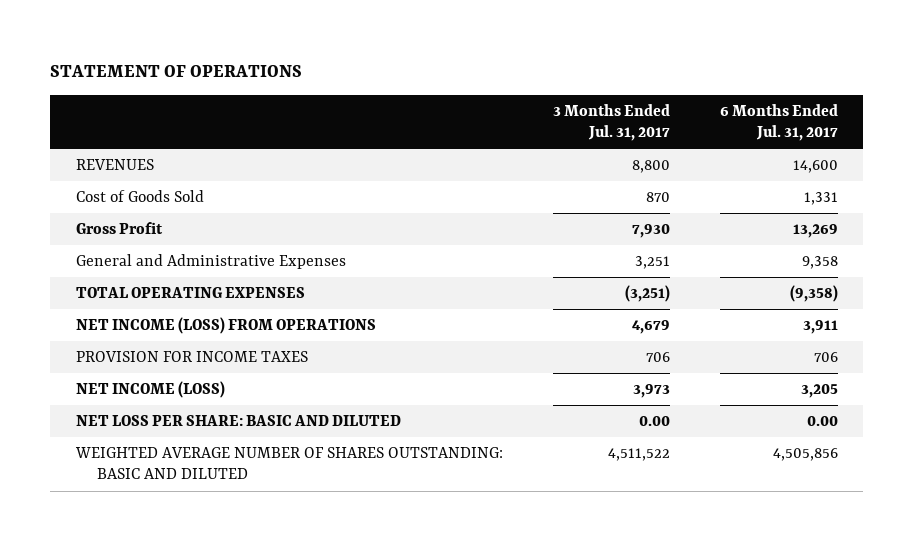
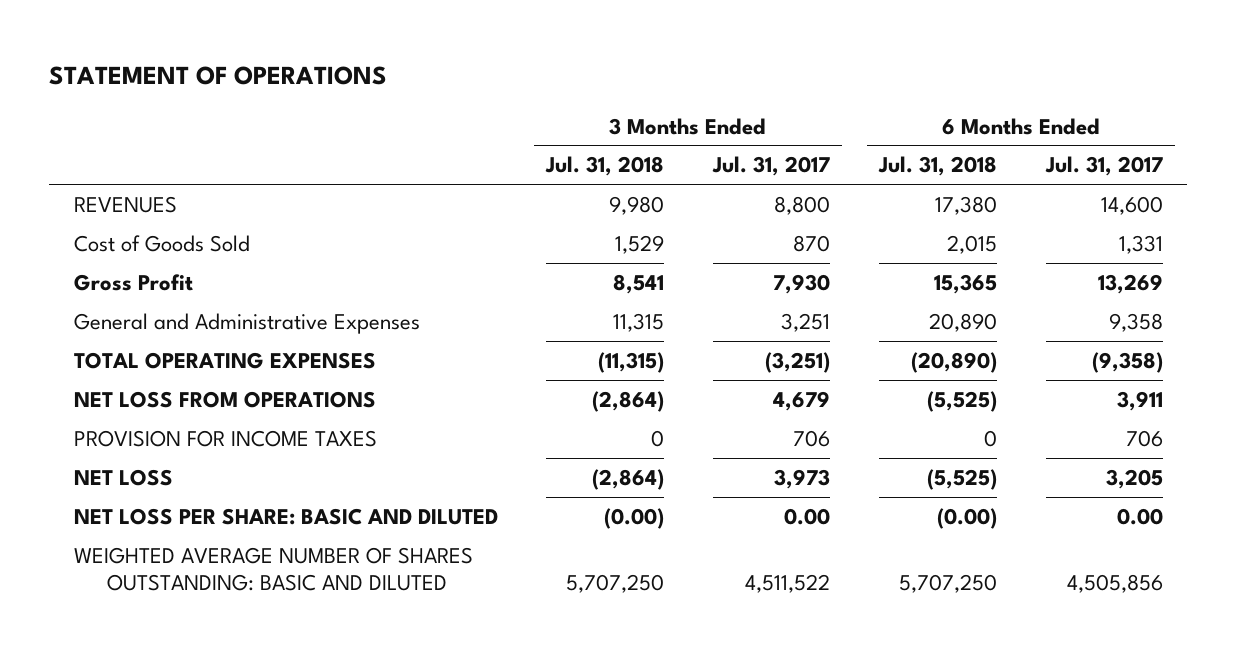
none -> [545,156,665,177] Jul. 31, 2018
none -> [877,156,997,177] Jul. 31, 2018
[75,317,376,335] NET INCOME (LOSS) FROM OPERATIONS -> [73,390,376,408] NET LOSS FROM OPERATIONS
[75,381,225,399] NET INCOME (LOSS) -> [73,468,173,486] NET LOSS

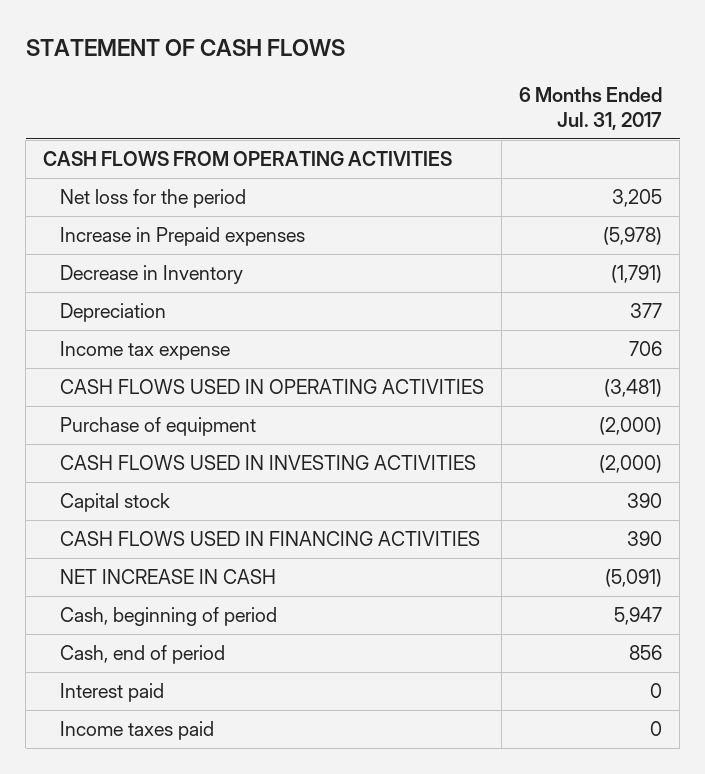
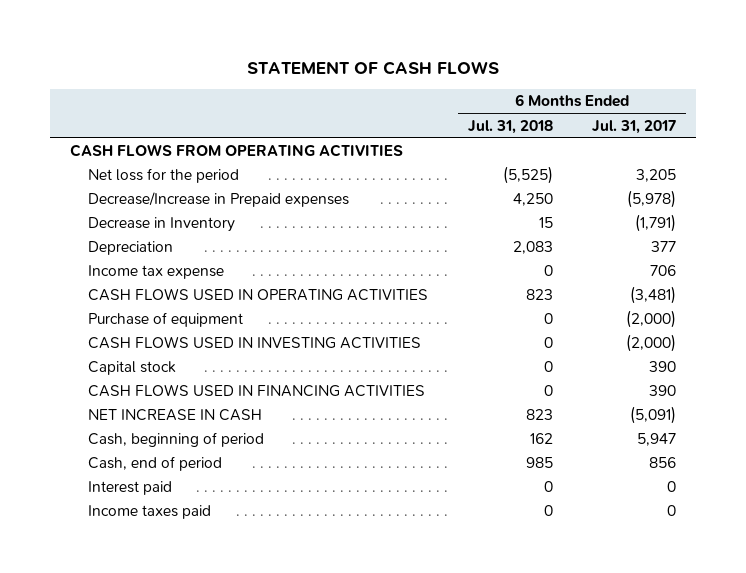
none -> [467,119,553,134] Jul. 31, 2018
[59,226,305,246] Increase in Prepaid expenses -> [87,192,349,208] Decrease/Increase in Prepaid expenses

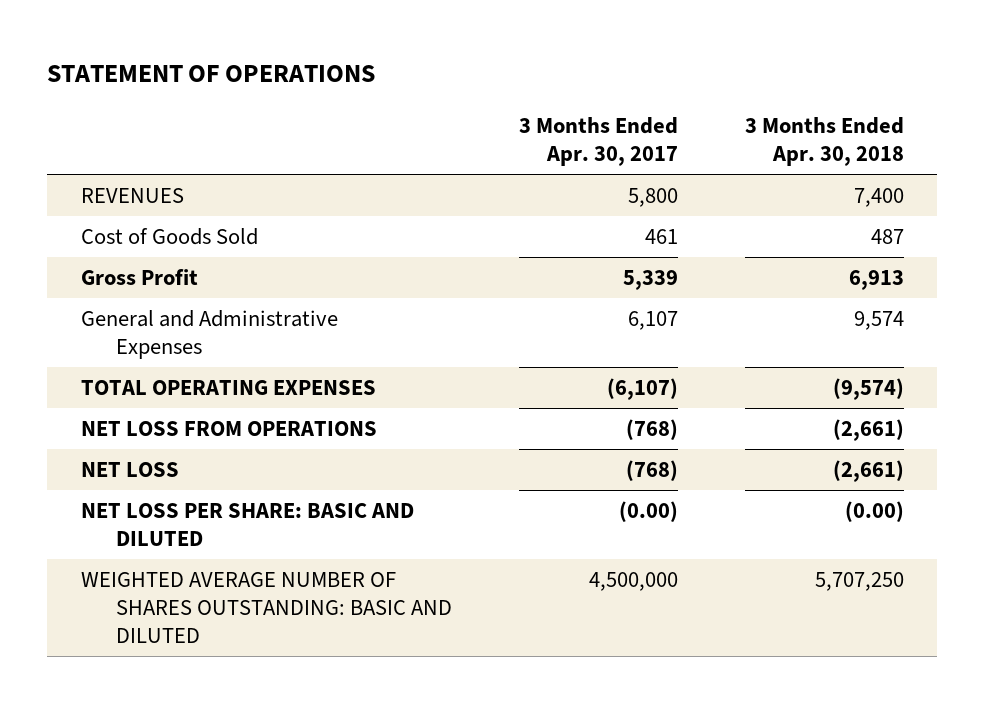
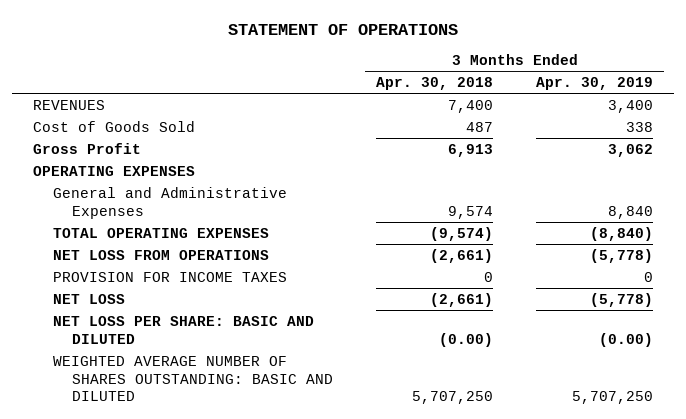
[518,116,678,167] 3 Months Ended Apr. 30, 2017 -> none
none -> [535,77,653,91] Apr. 30, 2019
none -> [33,165,196,176] OPERATING EXPENSES
none -> [52,271,287,282] PROVISION FOR INCOME TAXES

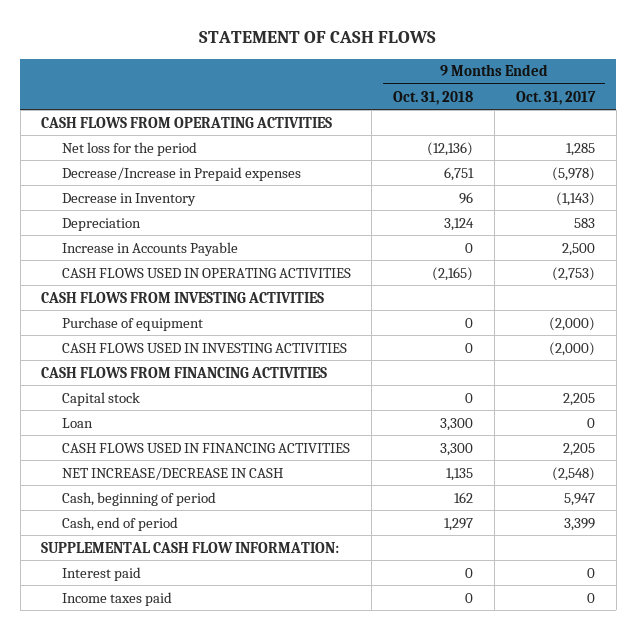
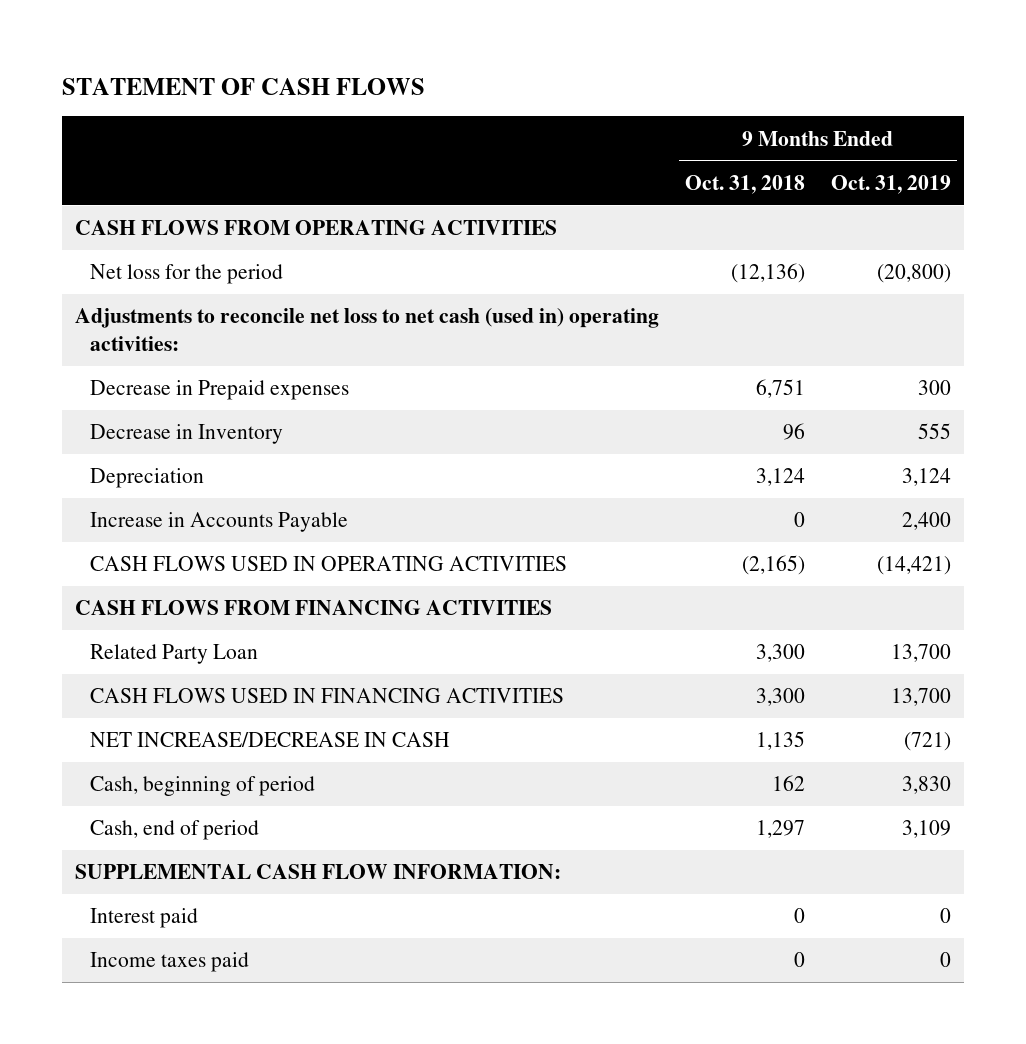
[515,90,596,105] Oct. 31, 2017 -> none
none -> [830,174,951,194] Oct. 31, 2019
none -> [75,308,660,351] Adjustments to reconcile net loss to net cash (used in) operating activities:
[61,166,301,181] Decrease/Increase in Prepaid expenses -> [90,380,350,401] Decrease in Prepaid expenses
[41,291,325,303] CASH FLOWS FROM INVESTING ACTIVITIES -> none
[61,316,203,331] Purchase of equipment -> none
[61,342,347,353] CASH FLOWS USED IN INVESTING ACTIVITIES -> none
[61,391,140,406] Capital stock -> none
[61,417,93,428] Loan -> [90,644,259,665] Related Party Loan

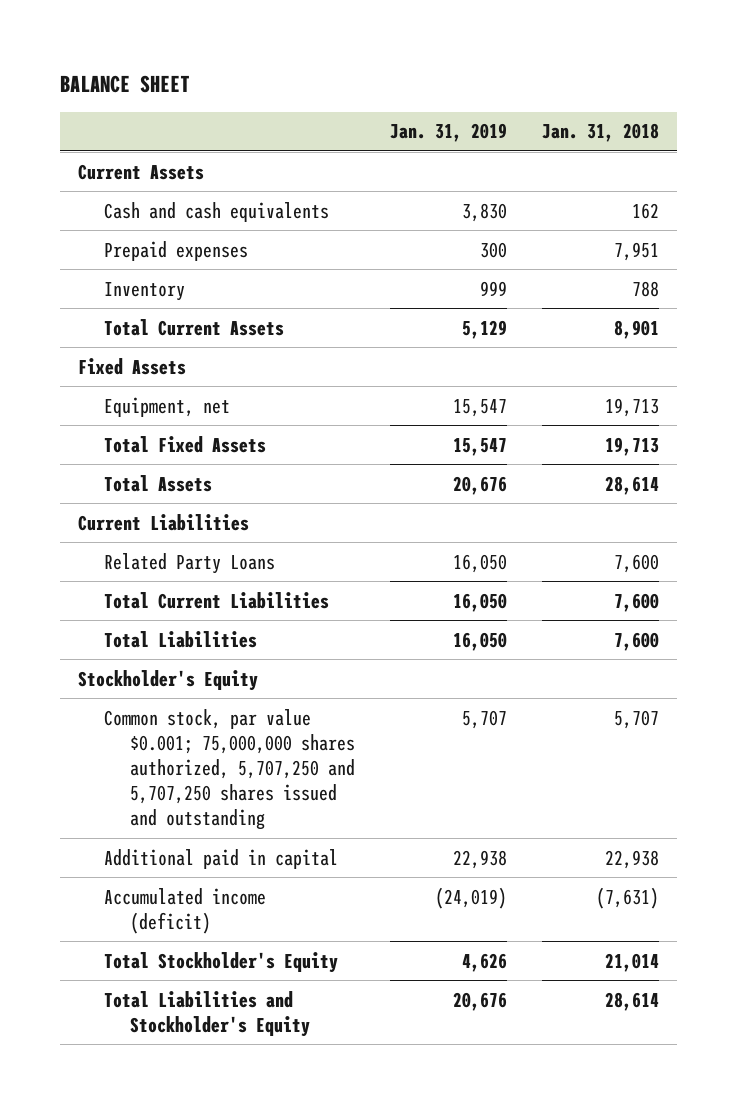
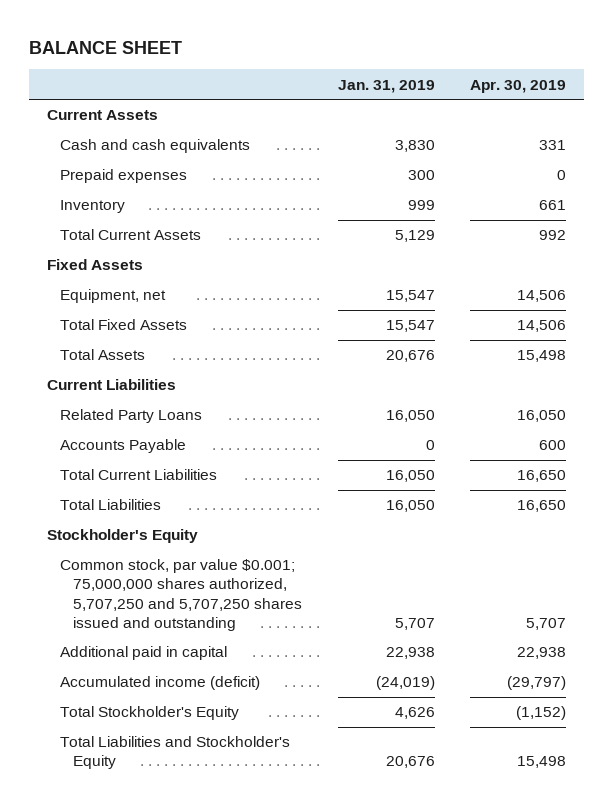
[542,123,660,143] Jan. 31, 2018 -> none
none -> [470,79,567,93] Apr. 30, 2019
none -> [60,439,187,454] Accounts Payable

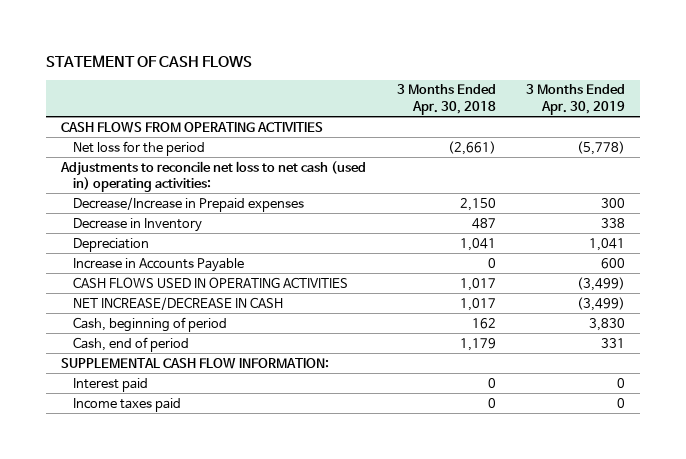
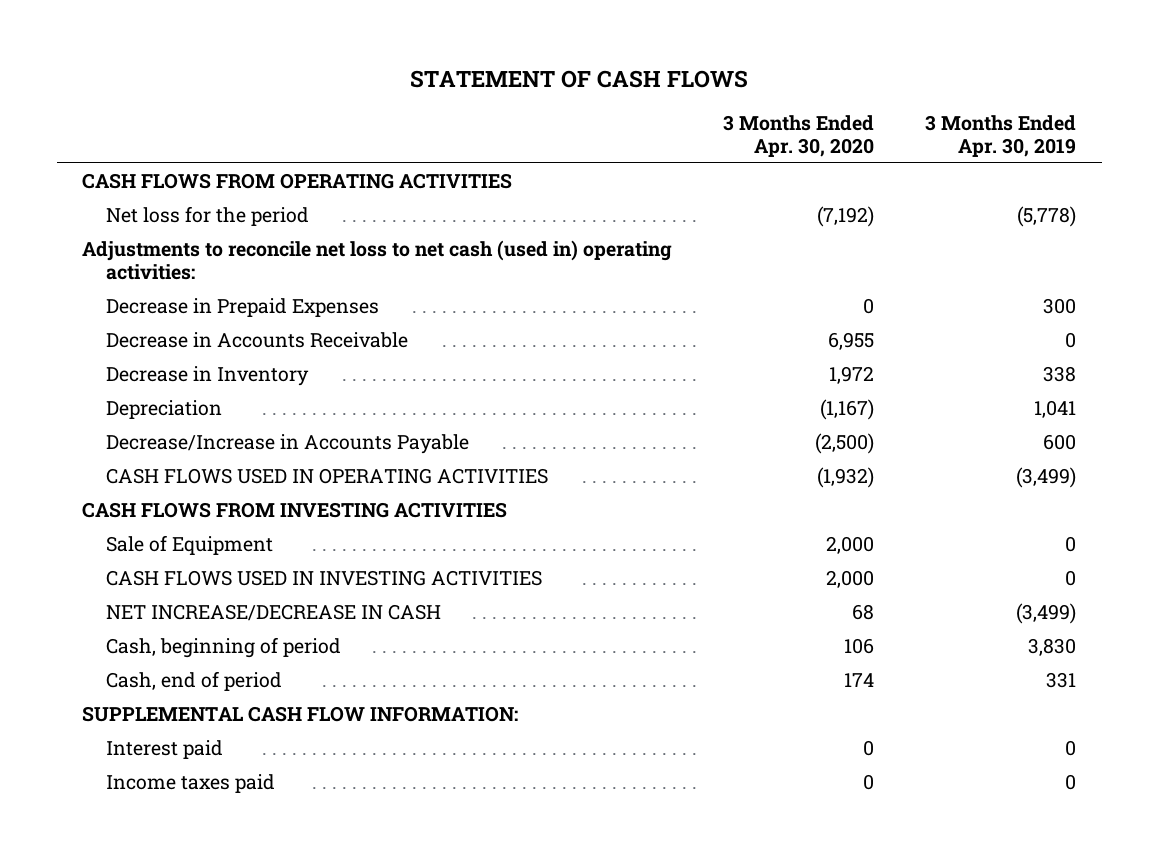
[396,84,496,115] 3 Months Ended Apr. 30, 2018 -> none
none -> [722,114,874,157] 3 Months Ended Apr. 30, 2020
[72,196,304,212] Decrease/Increase in Prepaid expenses -> [105,297,379,317] Decrease in Prepaid Expenses
none -> [105,331,408,348] Decrease in Accounts Receivable
[72,257,244,272] Increase in Accounts Payable -> [105,433,469,454] Decrease/Increase in Accounts Payable
none -> [82,501,508,518] CASH FLOWS FROM INVESTING ACTIVITIES
none -> [105,534,273,555] Sale of Equipment
none -> [105,569,542,586] CASH FLOWS USED IN INVESTING ACTIVITIES

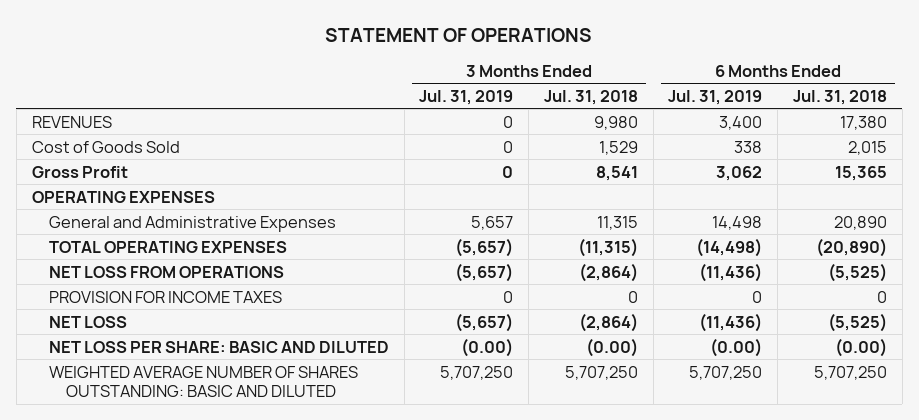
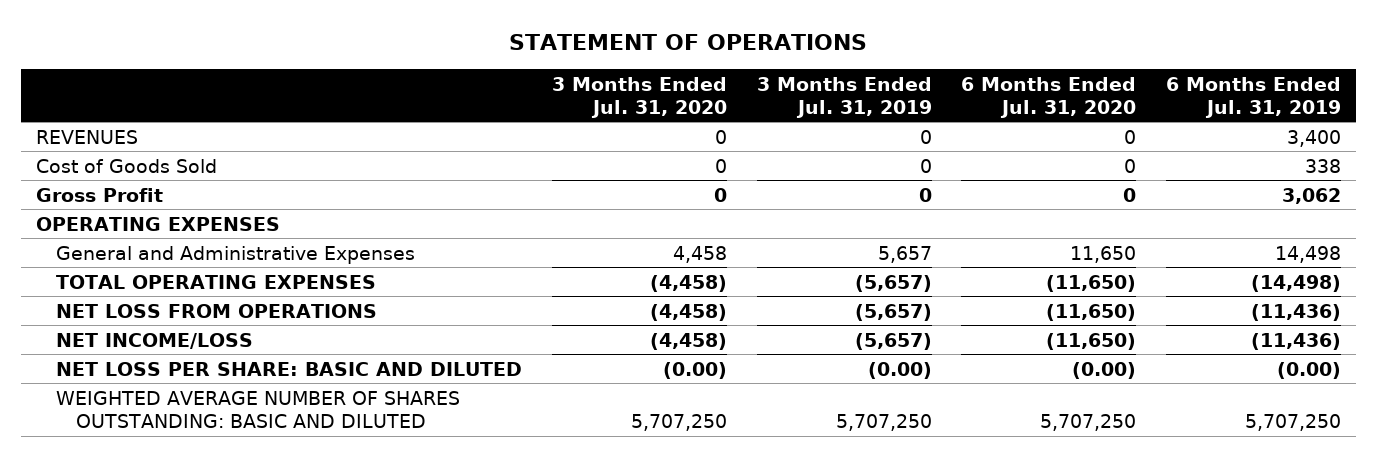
[543,89,638,105] Jul. 31, 2018 -> none
[792,89,887,105] Jul. 31, 2018 -> none
none -> [551,76,727,118] 3 Months Ended Jul. 31, 2020
none -> [961,76,1137,118] 6 Months Ended Jul. 31, 2020
[48,290,282,303] PROVISION FOR INCOME TAXES -> none
[48,315,127,328] NET LOSS -> [55,332,253,349] NET INCOME/LOSS

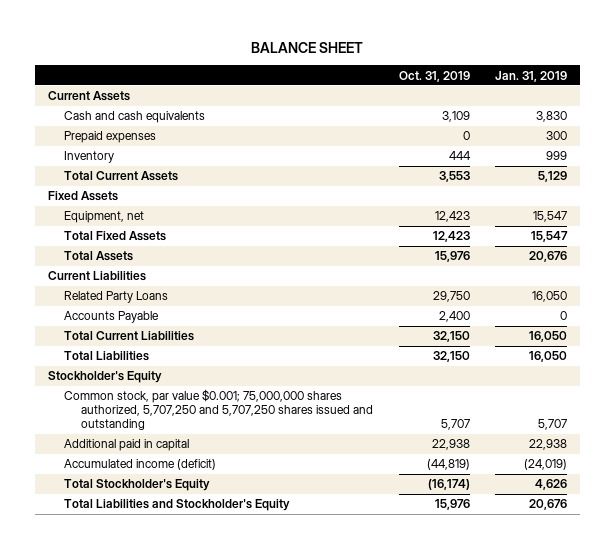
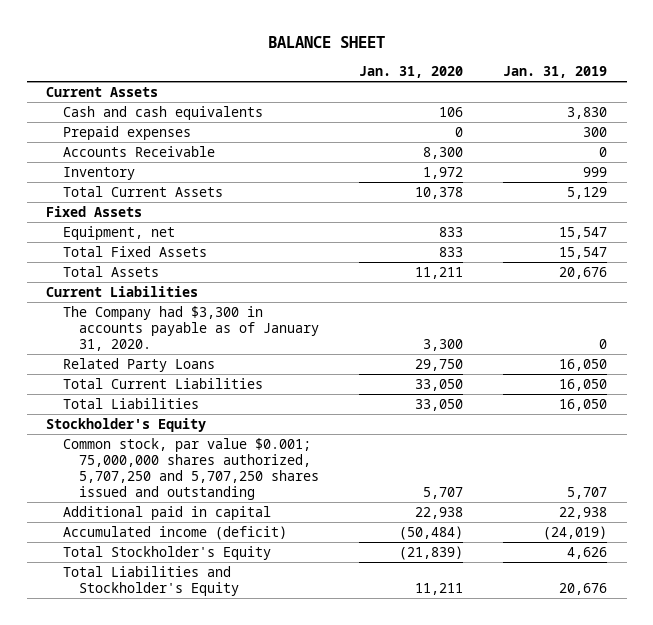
[398,70,470,82] Oct. 31, 2019 -> none
none -> [359,66,464,79] Jan. 31, 2020
none -> [62,145,215,157] Accounts Receivable
none -> [62,305,320,352] The Company had $3,300 in accounts payable as of January 31, 2020.
[64,311,160,324] Accounts Payable -> none

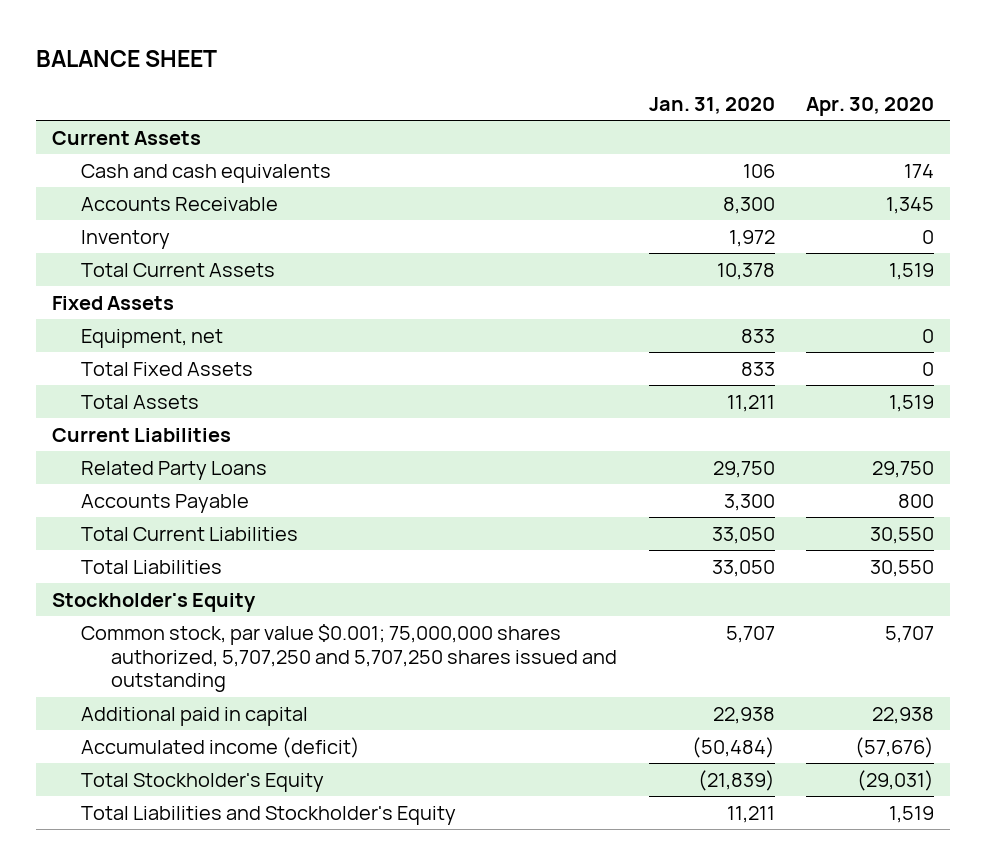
[503,66,608,79] Jan. 31, 2019 -> none
none -> [806,96,935,116] Apr. 30, 2020
[62,125,191,140] Prepaid expenses -> none
[62,305,320,352] The Company had $3,300 in accounts payable as of January 31, 2020. -> none
none -> [81,494,250,514] Accounts Payable

